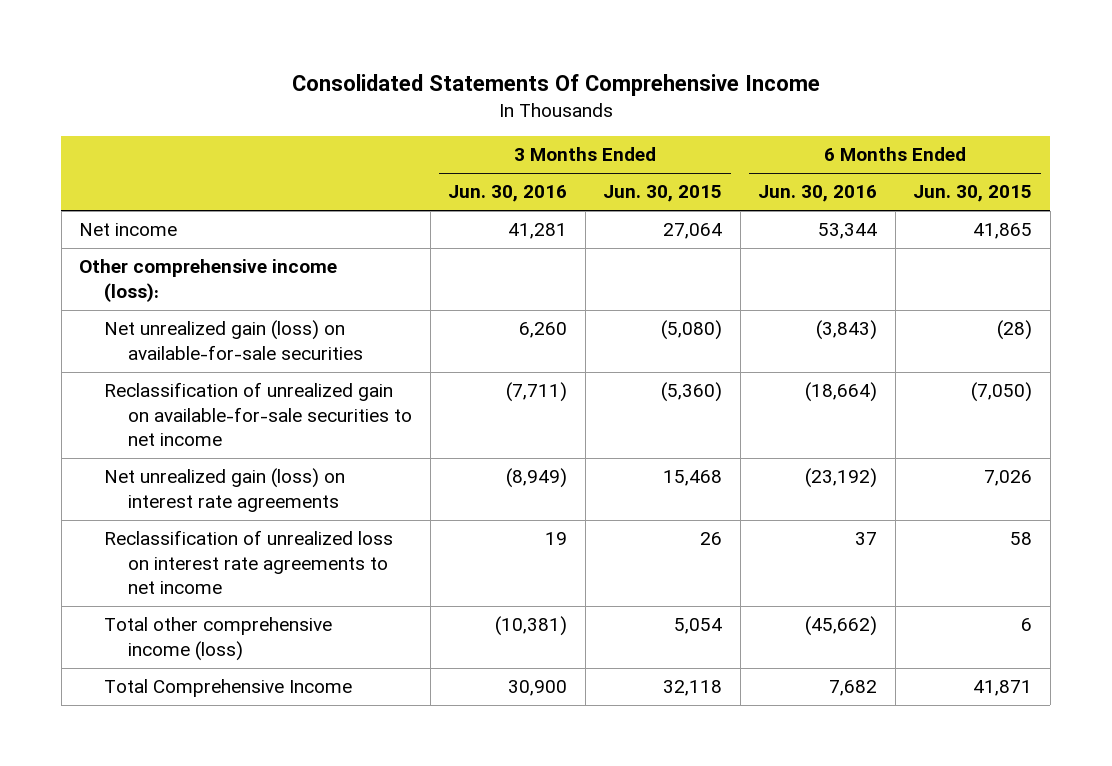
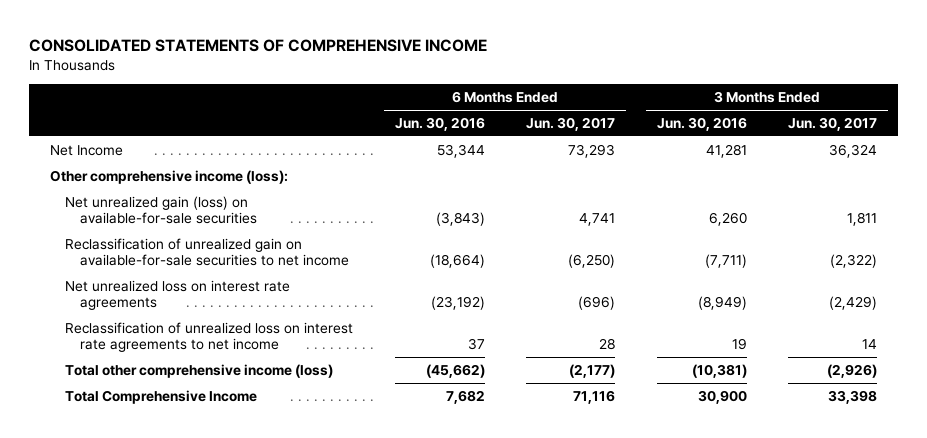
[291,73,820,96] Consolidated Statements Of Comprehensive Income -> [29,39,488,53] CONSOLIDATED STATEMENTS OF COMPREHENSIVE INCOME
[603,185,723,203] Jun. 30, 2015 -> none
[913,185,1033,203] Jun. 30, 2015 -> none
none -> [526,116,616,131] Jun. 30, 2017
none -> [788,116,878,131] Jun. 30, 2017
[79,223,178,237] Net income -> [50,144,124,156] Net Income
[103,468,345,512] Net unrealized gain (loss) on interest rate agreements -> [65,279,291,311] Net unrealized loss on interest rate agreements

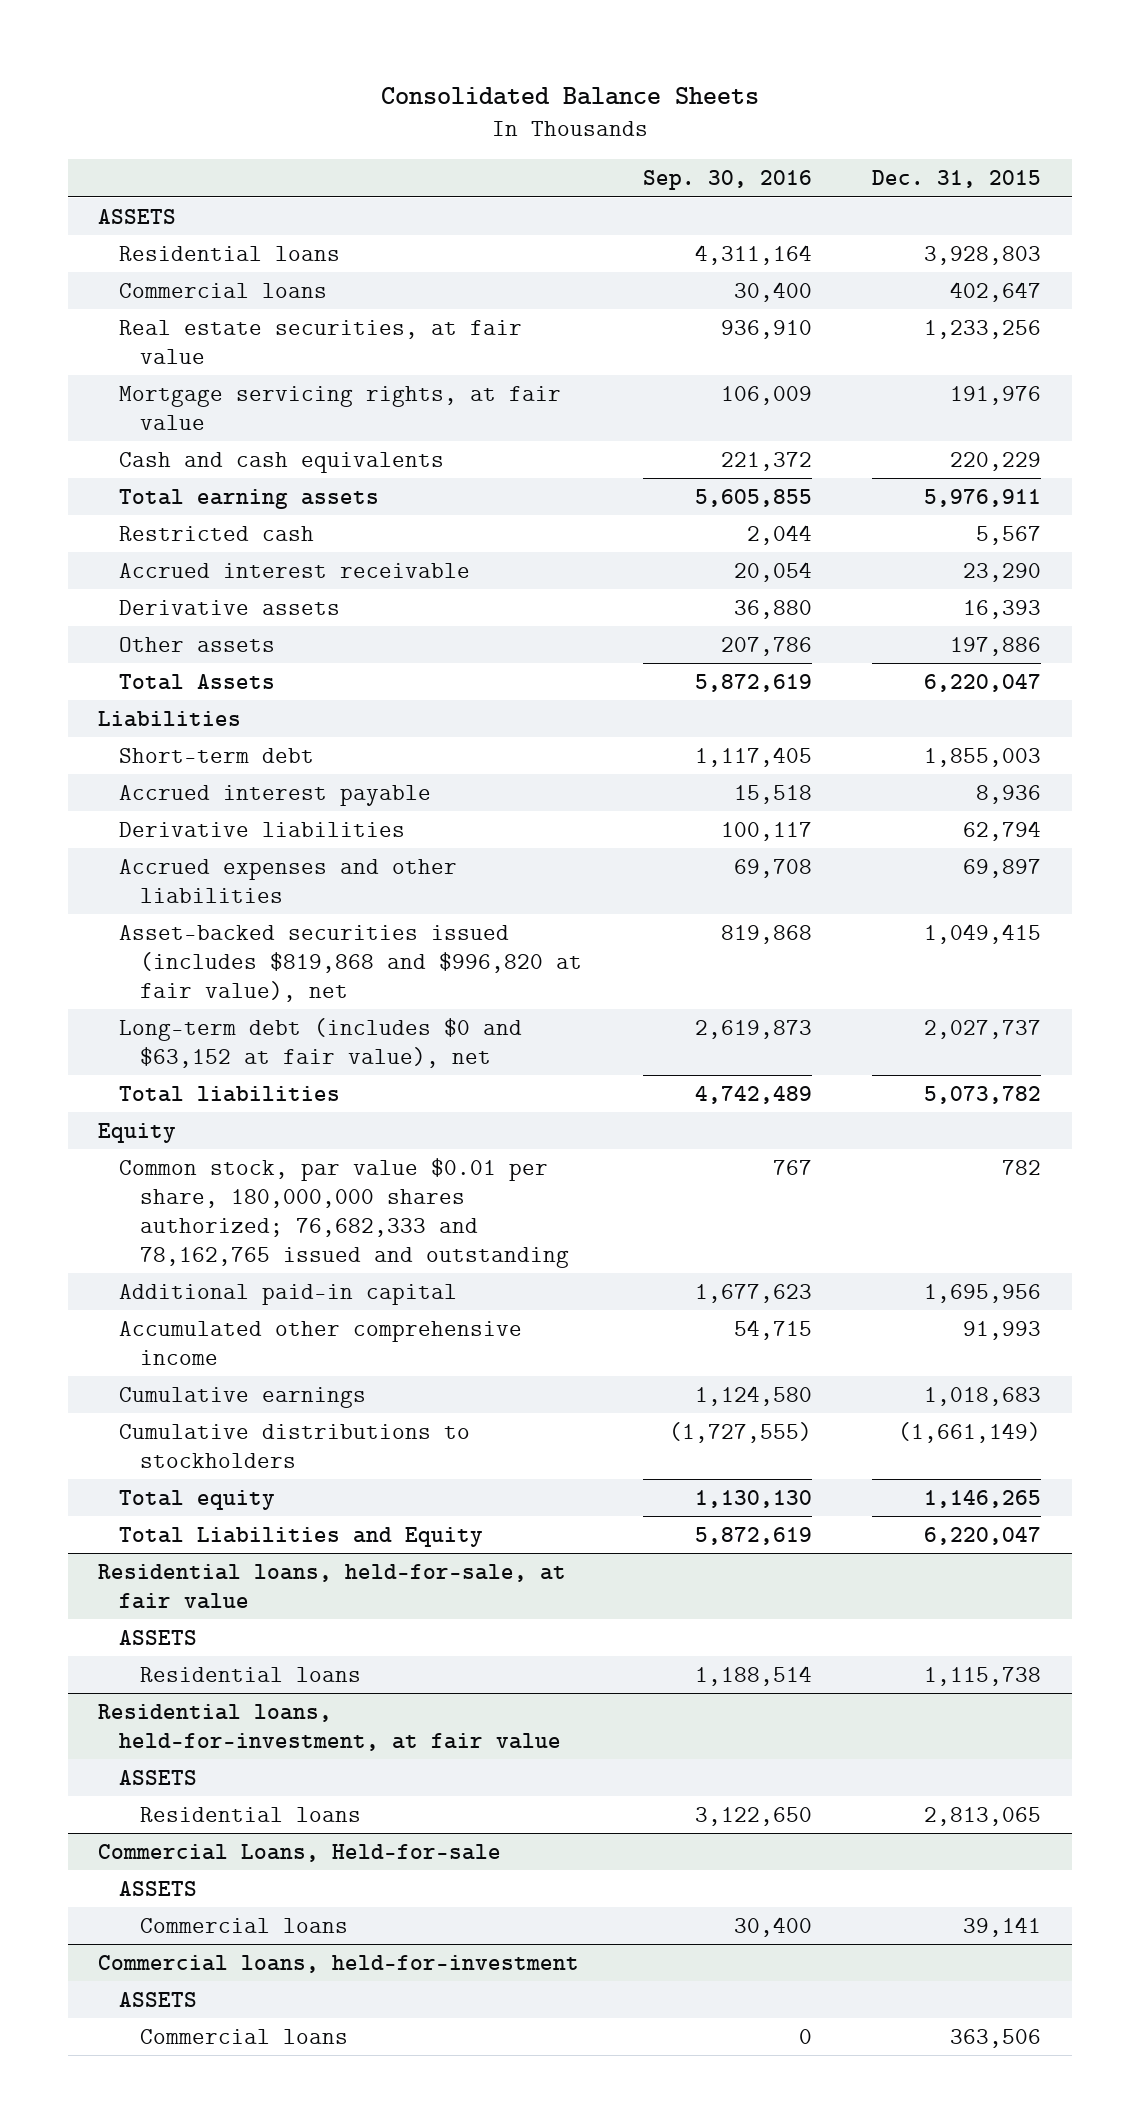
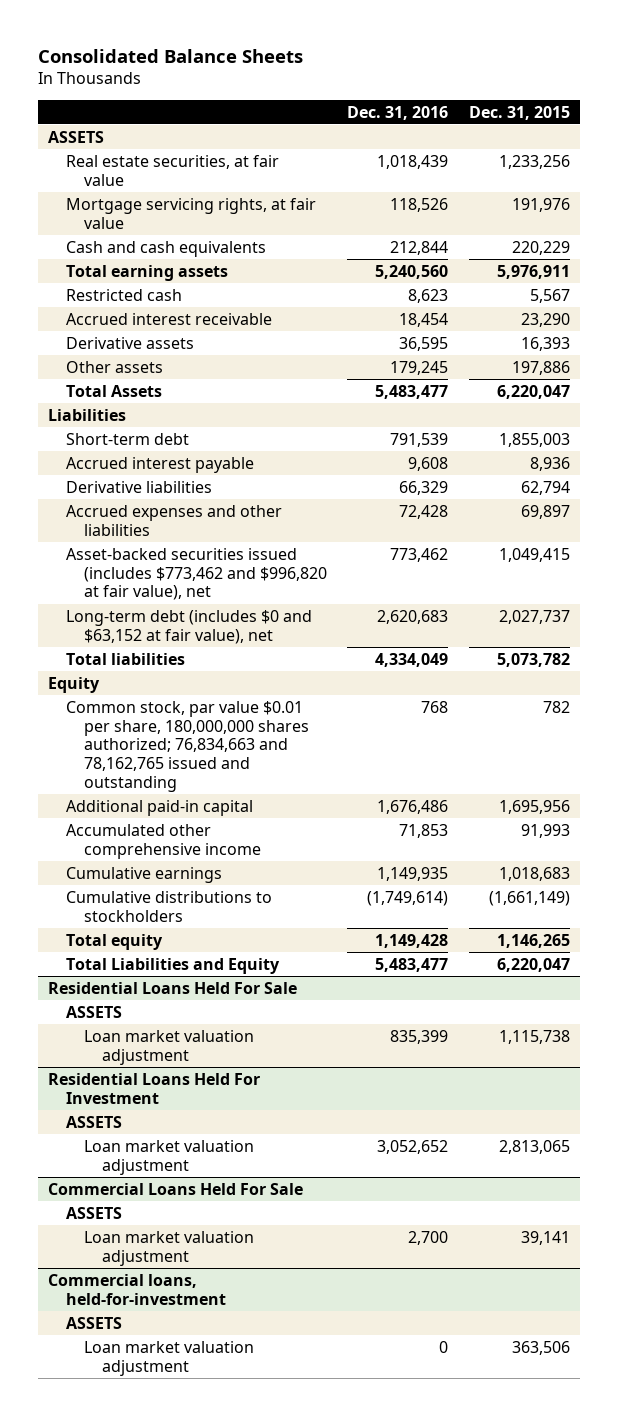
[642,170,812,191] Sep. 30, 2016 -> none
none -> [347,105,449,120] Dec. 31, 2016
[119,245,341,261] Residential loans -> none
[119,282,328,298] Commercial loans -> none
[119,924,583,1002] Asset-backed securities issued (includes $819,868 and $996,820 at fair value), net -> [66,547,327,601] Asset-backed securities issued (includes $773,462 and $996,820 at fair value), net
[119,1157,570,1268] Common stock, par value $0.01 per share, 180,000,000 shares authorized; 76,682,333 and 78,162,765 issued and outstanding -> [66,700,309,793] Common stock, par value $0.01 per share, 180,000,000 shares authorized; 76,834,663 and 78,162,765 issued and outstanding
[98,1563,567,1609] Residential loans, held-for-sale, at fair value -> [48,981,298,994] Residential Loans Held For Sale
[140,1666,362,1682] Residential loans -> [83,1029,254,1065] Loan market valuation adjustment
[98,1703,562,1751] Residential loans, held-for-investment, at fair value -> [48,1072,261,1104] Residential Loans Held For Investment
[140,1806,362,1822] Residential loans -> [83,1139,254,1175] Loan market valuation adjustment
[98,1843,502,1862] Commercial Loans, Held-for-sale -> [48,1182,304,1195] Commercial Loans Held For Sale
[140,1917,349,1933] Commercial loans -> [83,1230,254,1266] Loan market valuation adjustment
[140,2028,349,2044] Commercial loans -> [83,1340,254,1376] Loan market valuation adjustment

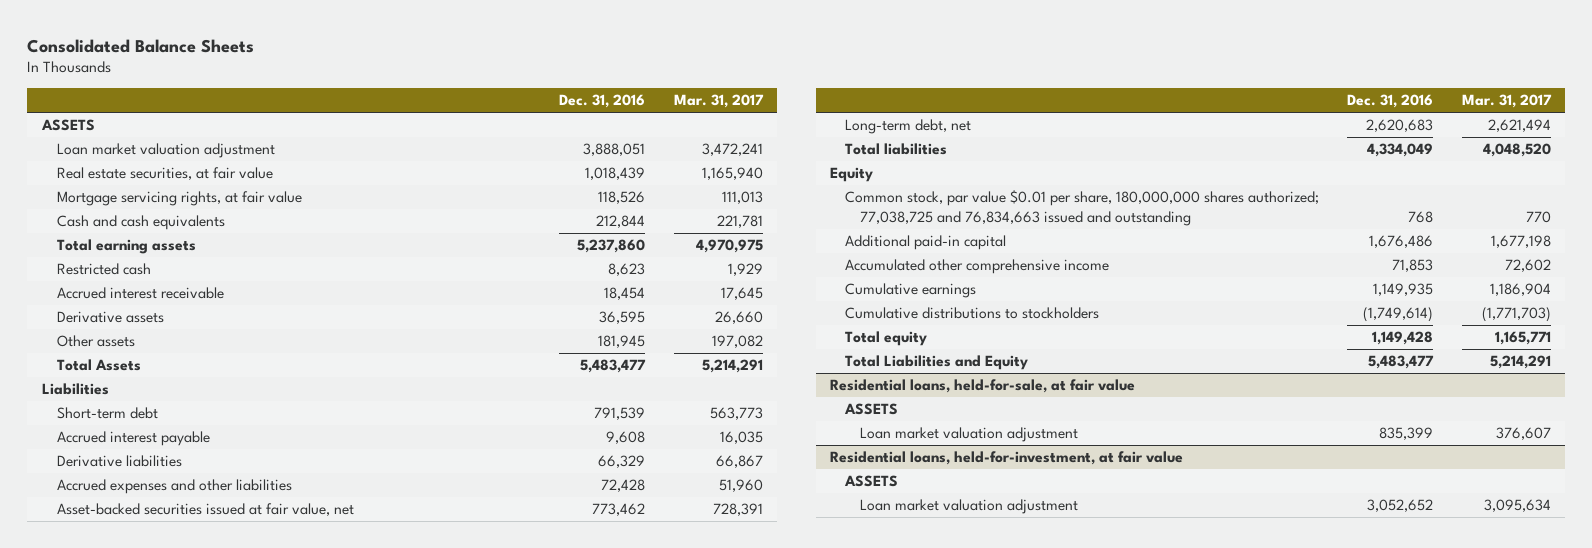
[468,105,570,120] Dec. 31, 2015 -> none
none -> [673,94,764,109] Mar. 31, 2017
none -> [56,143,275,159] Loan market valuation adjustment
[375,264,449,279] 5,240,560 -> [577,239,646,254] 5,237,860
[390,360,449,375] 179,245 -> [598,335,646,349] 181,945
[66,547,327,601] Asset-backed securities issued (includes $773,462 and $996,820 at fair value), net -> [56,503,354,517] Asset-backed securities issued at fair value, net
[66,609,313,644] Long-term debt (includes $0 and $63,152 at fair value), net -> [844,119,971,135] Long-term debt, net
[66,700,309,793] Common stock, par value $0.01 per share, 180,000,000 shares authorized; 76,834,663 and 78,162,765 issued and outstanding -> [844,190,1319,227] Common stock, par value $0.01 per share, 180,000,000 shares authorized; 77,038,725 and 76,834,663 issued and outstanding
[48,981,298,994] Residential Loans Held For Sale -> [829,379,1135,394] Residential loans, held-for-sale, at fair value
[48,1072,261,1104] Residential Loans Held For Investment -> [829,451,1183,466] Residential loans, held-for-investment, at fair value
[48,1182,304,1195] Commercial Loans Held For Sale -> none
[66,1206,123,1219] ASSETS -> none
[83,1230,254,1266] Loan market valuation adjustment -> none
[48,1273,227,1305] Commercial loans, held-for-investment -> none
[66,1316,123,1329] ASSETS -> none
[83,1340,254,1376] Loan market valuation adjustment -> none

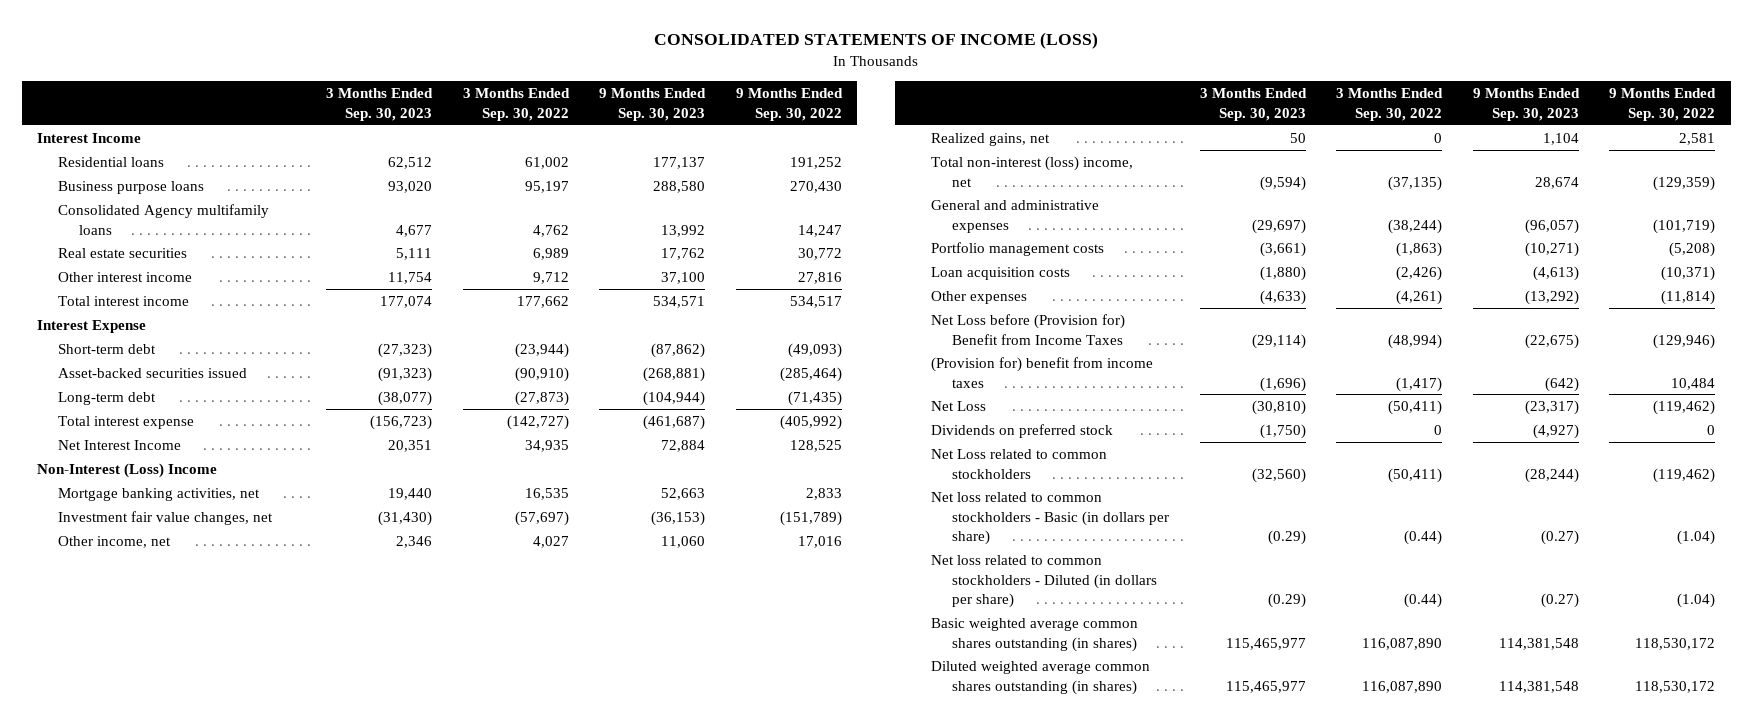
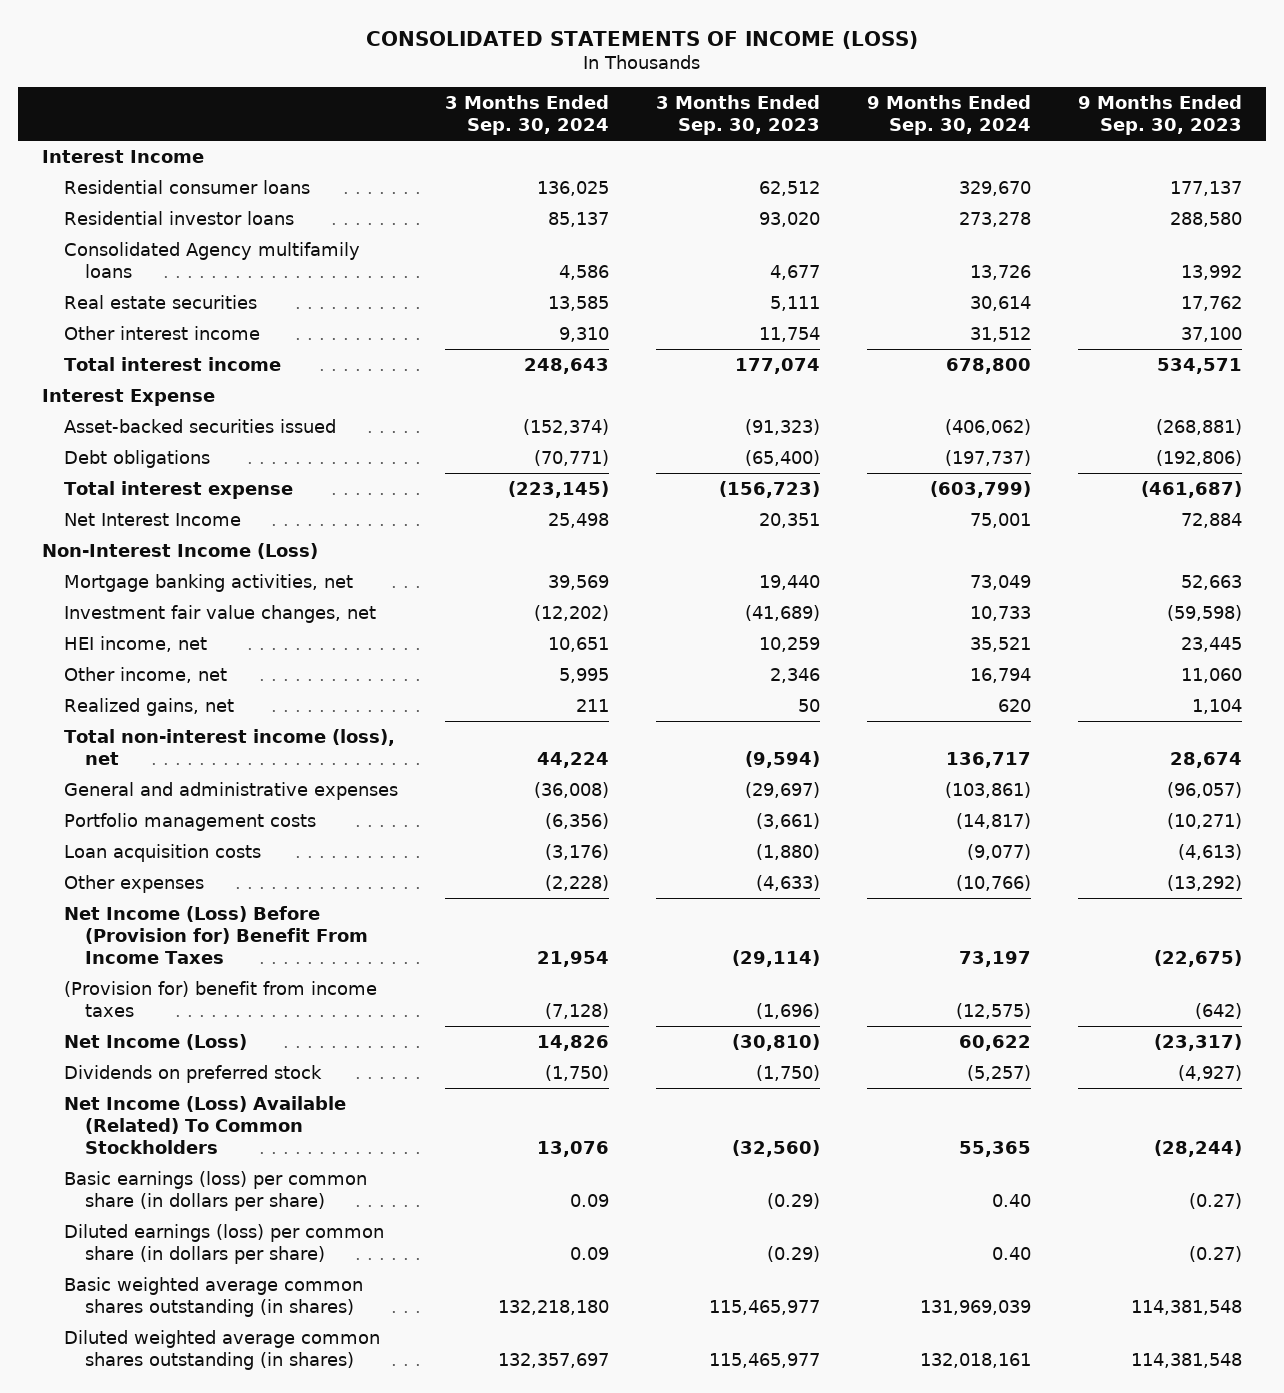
[462,87,570,121] 3 Months Ended Sep. 30, 2022 -> none
[735,87,843,121] 9 Months Ended Sep. 30, 2022 -> none
none -> [444,94,609,135] 3 Months Ended Sep. 30, 2024
none -> [866,94,1031,135] 9 Months Ended Sep. 30, 2024
[57,156,164,167] Residential loans -> [63,179,310,194] Residential consumer loans
[57,180,204,194] Business purpose loans -> [63,210,294,225] Residential investor loans
[57,343,156,354] Short-term debt -> none
[57,391,156,405] Long-term debt -> [63,449,210,468] Debt obligations
[378,390,433,406] (38,077) -> [744,449,820,466] (65,400)
[643,390,706,406] (104,944) -> [1155,449,1242,466] (192,806)
[37,462,218,478] Non-Interest (Loss) Income -> [41,542,318,559] Non-Interest Income (Loss)
[378,510,433,526] (31,430) -> [744,604,820,621] (41,689)
[651,510,706,526] (36,153) -> [1166,604,1242,621] (59,598)
none -> [63,635,207,652] HEI income, net
[931,155,1134,187] Total non-interest (loss) income, net -> [63,728,395,766] Total non-interest income (loss), net
[931,313,1126,345] Net Loss before (Provision for) Benefit from Income Taxes -> [63,905,369,965] Net Income (Loss) Before (Provision for) Benefit From Income Taxes
[931,400,987,411] Net Loss -> [63,1033,247,1050] Net Income (Loss)
[931,448,1108,479] Net Loss related to common stockholders -> [63,1095,346,1155] Net Income (Loss) Available (Related) To Common Stockholders
[931,491,1170,546] Net loss related to common stockholders - Basic (in dollars per share) -> [63,1170,367,1212] Basic earnings (loss) per common share (in dollars per share)
[931,554,1158,609] Net loss related to common stockholders - Diluted (in dollars per share) -> [63,1223,384,1265] Diluted earnings (loss) per common share (in dollars per share)

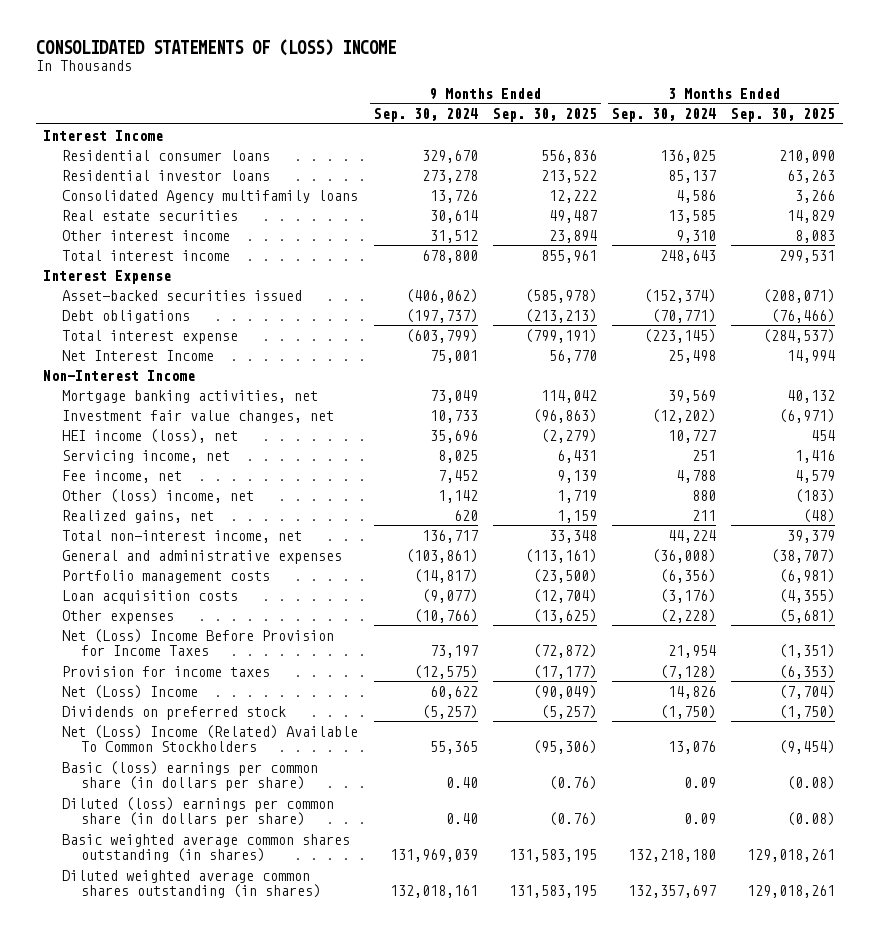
[365,30,918,49] CONSOLIDATED STATEMENTS OF INCOME (LOSS) -> [35,39,396,57] CONSOLIDATED STATEMENTS OF (LOSS) INCOME
[655,94,820,135] 3 Months Ended Sep. 30, 2023 -> none
[1077,94,1242,135] 9 Months Ended Sep. 30, 2023 -> none
none -> [492,108,597,123] Sep. 30, 2025
none -> [731,108,836,123] Sep. 30, 2025
[41,542,318,559] Non-Interest Income (Loss) -> [43,369,196,381] Non-Interest Income
[63,635,207,652] HEI income, net -> [62,428,239,443] HEI income (loss), net
[547,636,609,652] 10,651 -> [668,429,717,443] 10,727
[969,636,1031,652] 35,521 -> [429,429,478,443] 35,696
none -> [62,449,231,463] Servicing income, net
none -> [62,469,183,483] Fee income, net
[63,666,227,683] Other income, net -> [62,488,255,503] Other (loss) income, net
[558,667,609,683] 5,995 -> [692,489,717,501] 880
[969,667,1031,683] 16,794 -> [437,489,478,503] 1,142
[63,728,395,766] Total non-interest income (loss), net -> [62,529,303,543] Total non-interest income, net
[63,905,369,965] Net Income (Loss) Before (Provision for) Benefit From Income Taxes -> [62,628,335,657] Net (Loss) Income Before Provision for Income Taxes
[63,980,377,1018] (Provision for) benefit from income taxes -> [62,665,271,677] Provision for income taxes
[63,1033,247,1050] Net Income (Loss) -> [62,684,199,699] Net (Loss) Income
[63,1095,346,1155] Net Income (Loss) Available (Related) To Common Stockholders -> [62,724,359,753] Net (Loss) Income (Related) Available To Common Stockholders
[63,1170,367,1212] Basic earnings (loss) per common share (in dollars per share) -> [62,760,319,792] Basic (loss) earnings per common share (in dollars per share)
[63,1223,384,1265] Diluted earnings (loss) per common share (in dollars per share) -> [62,796,335,828] Diluted (loss) earnings per common share (in dollars per share)

